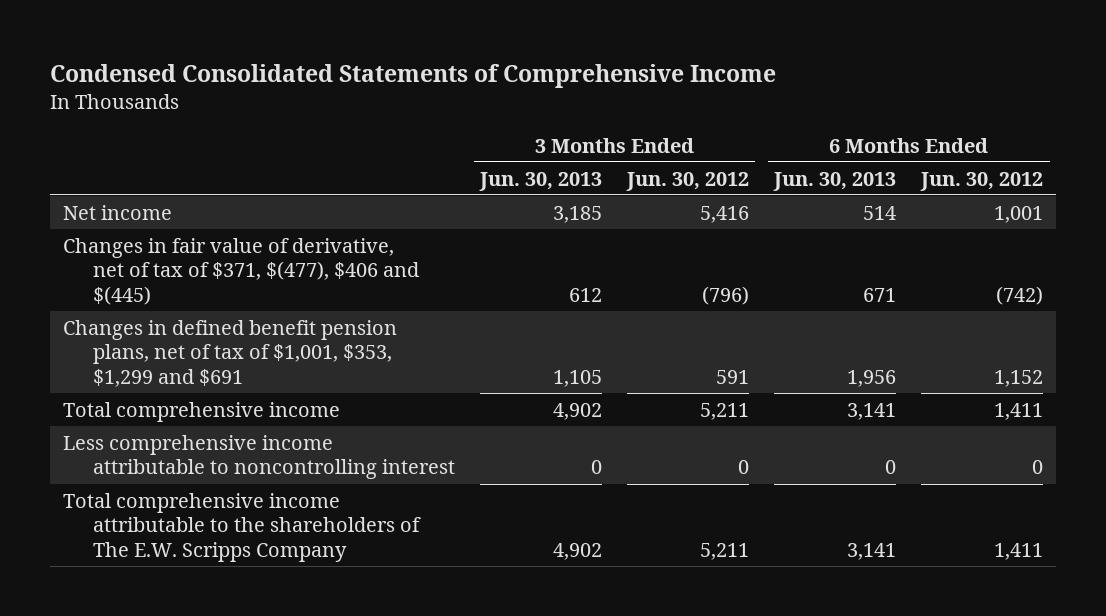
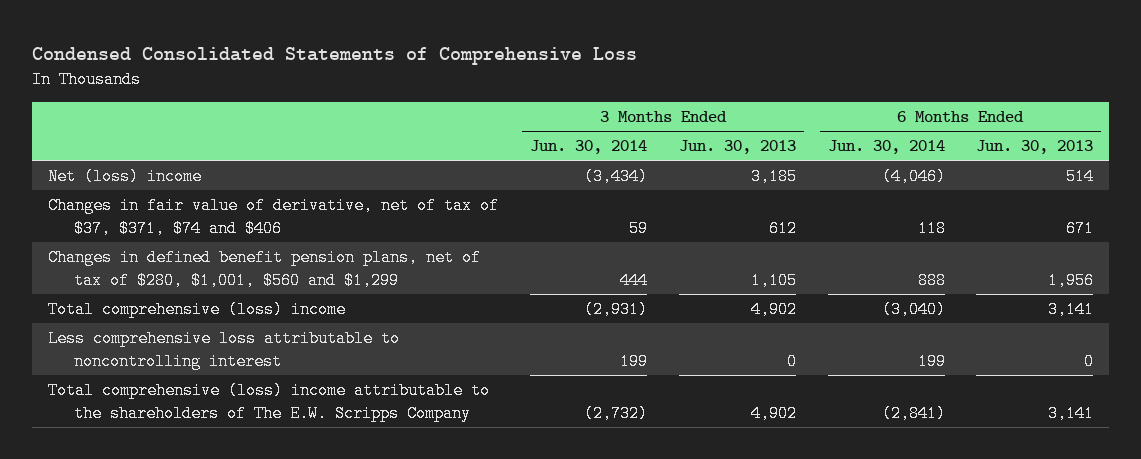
[50,63,777,88] Condensed Consolidated Statements of Comprehensive Income -> [32,46,638,65] Condensed Consolidated Statements of Comprehensive Loss
[626,171,750,191] Jun. 30, 2012 -> none
[920,171,1044,191] Jun. 30, 2012 -> none
none -> [529,140,647,155] Jun. 30, 2014
none -> [827,140,945,155] Jun. 30, 2014
[62,204,172,220] Net income -> [48,168,203,186] Net (loss) income
[62,237,419,306] Changes in fair value of derivative, net of tax of $371, $(477), $406 and $(445) -> [48,197,500,237] Changes in fair value of derivative, net of tax of $37, $371, $74 and $406
[62,319,397,388] Changes in defined benefit pension plans, net of tax of $1,001, $353, $1,299 and $691 -> [48,249,482,289] Changes in defined benefit pension plans, net of tax of $280, $1,001, $560 and $1,299
[62,401,340,422] Total comprehensive income -> [48,301,347,319] Total comprehensive (loss) income
[62,434,455,480] Less comprehensive income attributable to noncontrolling interest -> [48,330,401,370] Less comprehensive loss attributable to noncontrolling interest
[62,492,421,563] Total comprehensive income attributable to the shareholders of The E.W. Scripps Company -> [48,382,491,422] Total comprehensive (loss) income attributable to the shareholders of The E.W. Scripps Company

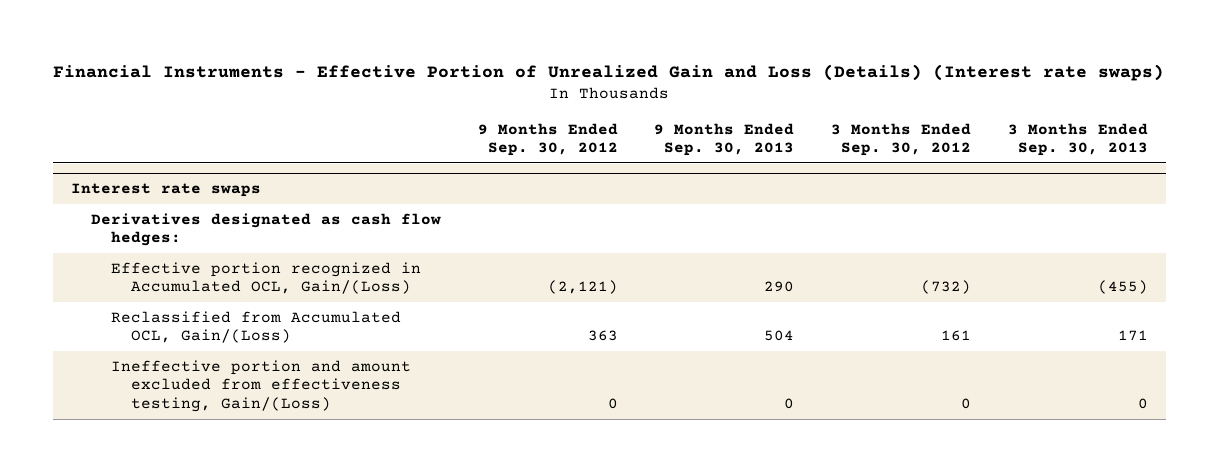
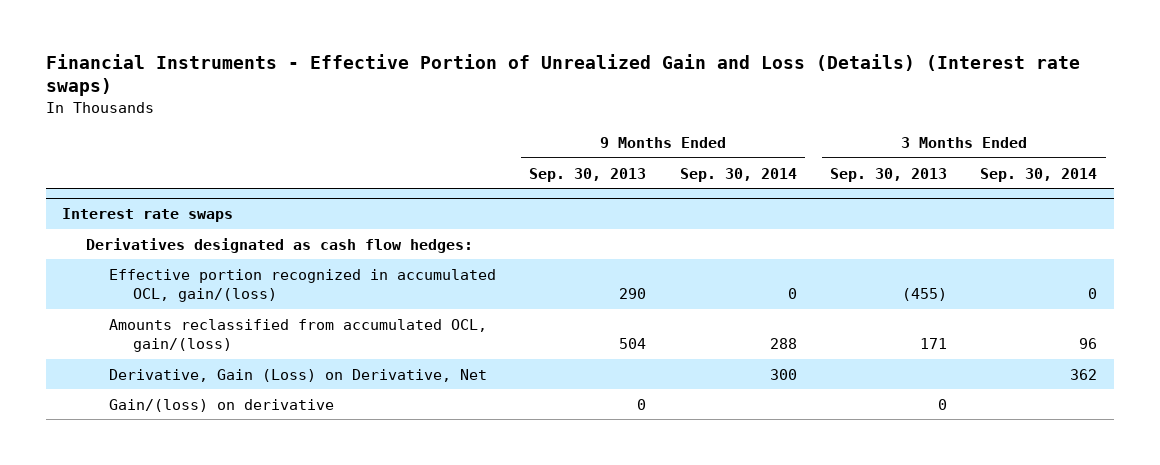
[477,122,618,157] 9 Months Ended Sep. 30, 2012 -> none
[831,122,972,157] 3 Months Ended Sep. 30, 2012 -> none
none -> [679,167,797,182] Sep. 30, 2014
none -> [980,167,1098,182] Sep. 30, 2014
[110,261,421,295] Effective portion recognized in Accumulated OCL, Gain/(Loss) -> [109,268,497,303] Effective portion recognized in accumulated OCL, gain/(loss)
[110,310,401,344] Reclassified from Accumulated OCL, Gain/(Loss) -> [109,318,488,353] Amounts reclassified from accumulated OCL, gain/(loss)
none -> [109,368,488,382] Derivative, Gain (Loss) on Derivative, Net
[110,359,411,413] Ineffective portion and amount excluded from effectiveness testing, Gain/(Loss) -> [109,398,335,412] Gain/(loss) on derivative

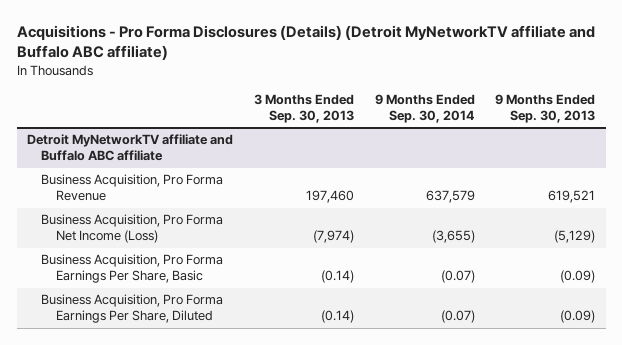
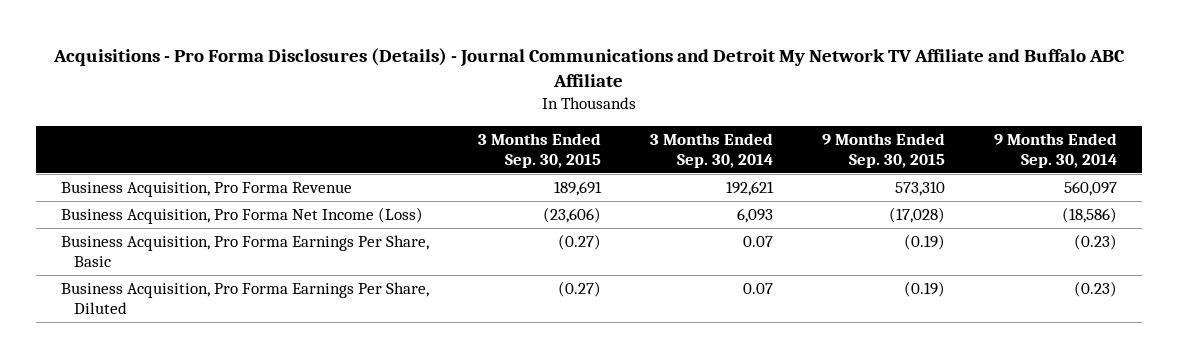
[16,24,595,61] Acquisitions - Pro Forma Disclosures (Details) (Detroit MyNetworkTV affiliate and Buffalo ABC affiliate) -> [52,47,1125,88] Acquisitions - Pro Forma Disclosures (Details) - Journal Communications and Detroit My Network TV Affiliate and Buffalo ABC Affiliate
[253,94,354,123] 3 Months Ended Sep. 30, 2013 -> none
[495,94,596,123] 9 Months Ended Sep. 30, 2013 -> none
none -> [477,132,601,168] 3 Months Ended Sep. 30, 2015
none -> [649,132,773,168] 3 Months Ended Sep. 30, 2014
none -> [822,132,946,168] 9 Months Ended Sep. 30, 2015
[27,134,234,162] Detroit MyNetworkTV affiliate and Buffalo ABC affiliate -> none
[425,190,475,204] 637,579 -> [1064,181,1118,197] 560,097
[431,230,475,244] (3,655) -> [1062,207,1118,224] (18,586)
[440,270,475,284] (0.07) -> [1074,234,1118,251] (0.23)
[440,310,475,324] (0.07) -> [1074,281,1118,298] (0.23)

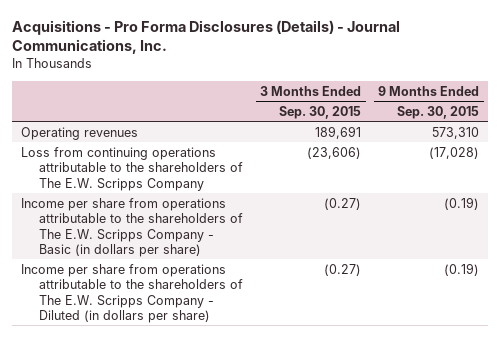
[52,47,1125,88] Acquisitions - Pro Forma Disclosures (Details) - Journal Communications and Detroit My Network TV Affiliate and Buffalo ABC Affiliate -> [12,19,401,55] Acquisitions - Pro Forma Disclosures (Details) - Journal Communications, Inc.
[649,132,773,168] 3 Months Ended Sep. 30, 2014 -> none
[994,132,1118,168] 9 Months Ended Sep. 30, 2014 -> none
[60,182,352,198] Business Acquisition, Pro Forma Revenue -> [20,126,138,140] Operating revenues
[60,207,423,225] Business Acquisition, Pro Forma Net Income (Loss) -> [20,146,244,191] Loss from continuing operations attributable to the shareholders of The E.W. Scripps Company
[60,235,429,267] Business Acquisition, Pro Forma Earnings Per Share, Basic -> [20,197,244,257] Income per share from operations attributable to the shareholders of The E.W. Scripps Company - Basic (in dollars per share)
[60,282,429,314] Business Acquisition, Pro Forma Earnings Per Share, Diluted -> [20,263,244,323] Income per share from operations attributable to the shareholders of The E.W. Scripps Company - Diluted (in dollars per share)

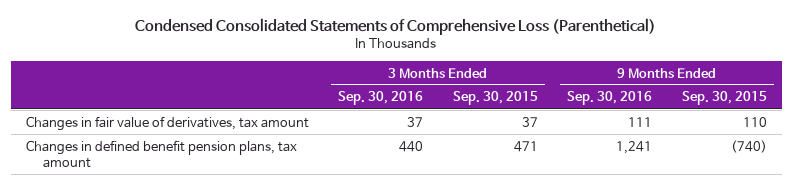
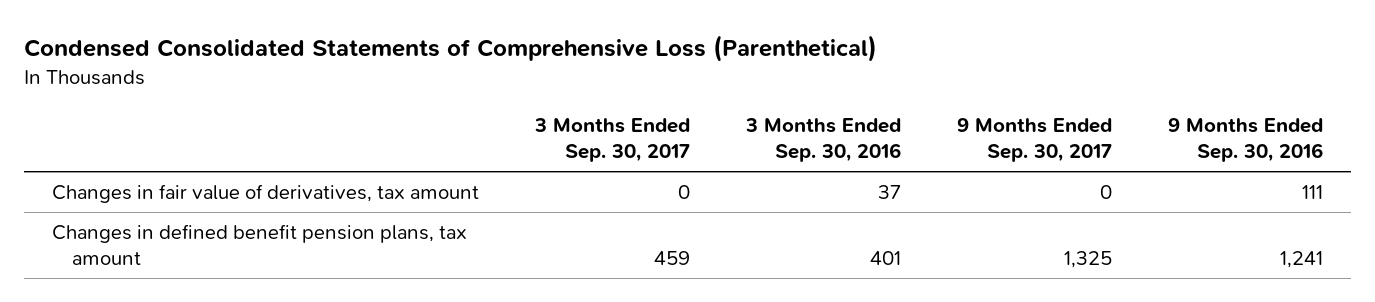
[452,91,538,106] Sep. 30, 2015 -> none
[681,91,767,106] Sep. 30, 2015 -> none
none -> [534,118,691,163] 3 Months Ended Sep. 30, 2017
none -> [957,118,1113,163] 9 Months Ended Sep. 30, 2017
[399,140,424,152] 440 -> [870,251,902,266] 401

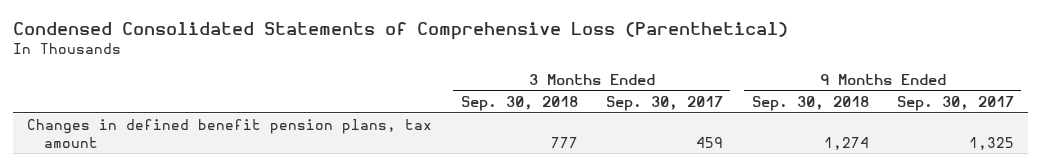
[745,118,902,163] 3 Months Ended Sep. 30, 2016 -> none
[1167,118,1323,163] 9 Months Ended Sep. 30, 2016 -> none
none -> [460,95,578,111] Sep. 30, 2018
none -> [751,95,869,111] Sep. 30, 2018
[52,184,480,204] Changes in fair value of derivatives, tax amount -> none

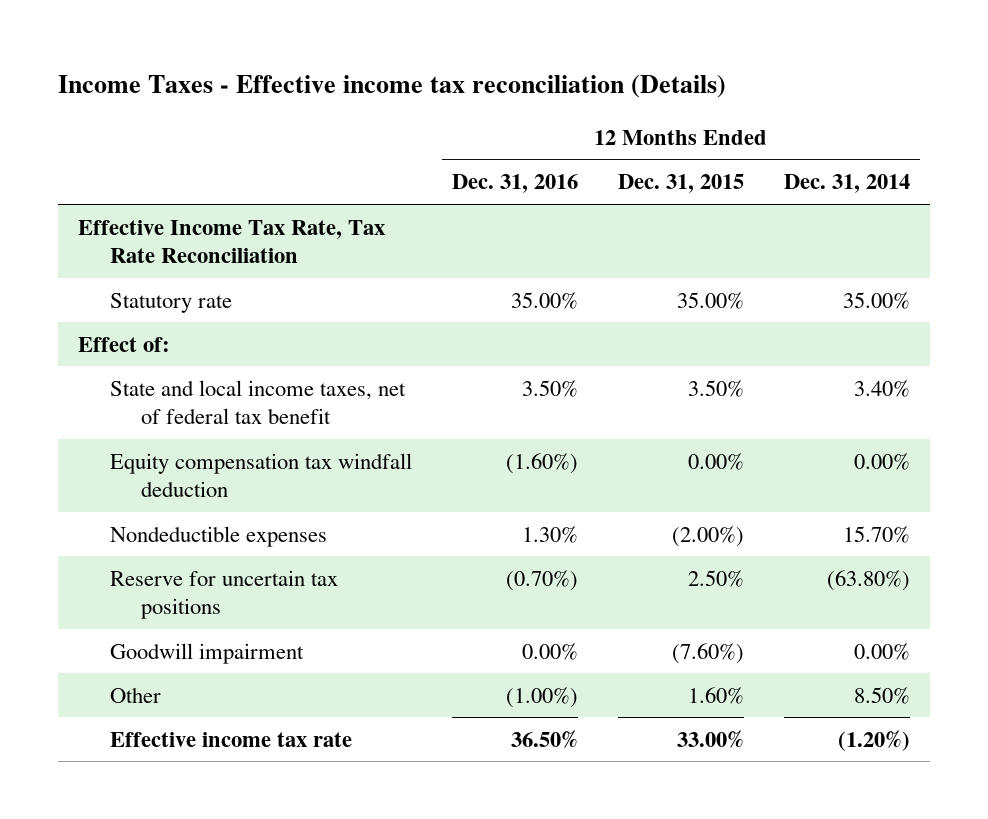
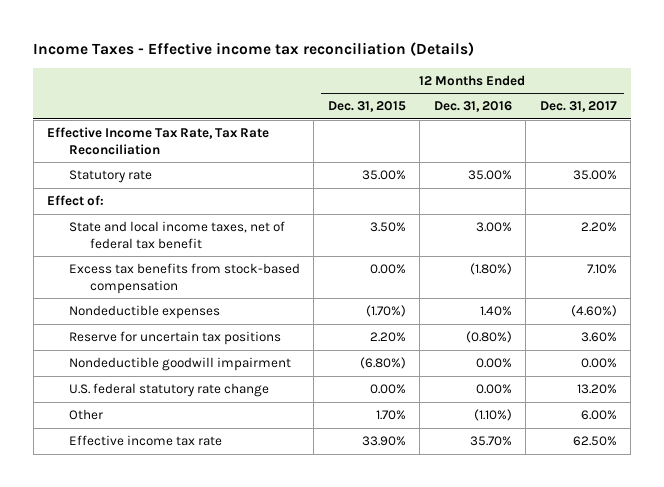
[783,174,910,194] Dec. 31, 2014 -> none
none -> [539,101,617,113] Dec. 31, 2017
[521,379,578,397] 3.50% -> [475,221,512,232] 3.00%
[109,452,412,498] Equity compensation tax windfall deduction -> [68,262,300,294] Excess tax benefits from stock-based compensation
[505,452,578,474] (1.60%) -> [469,262,512,275] (1.80%)
[521,525,578,543] 1.30% -> [479,305,512,316] 1.40%
[671,525,744,547] (2.00%) -> [365,304,406,317] (1.70%)
[505,569,578,591] (0.70%) -> [465,330,512,343] (0.80%)
[687,569,744,587] 2.50% -> [369,331,406,342] 2.20%
[109,642,304,664] Goodwill impairment -> [68,356,291,371] Nondeductible goodwill impairment
[671,642,744,664] (7.60%) -> [359,356,406,369] (6.80%)
none -> [68,382,269,397] U.S. federal statutory rate change
[505,686,578,708] (1.00%) -> [473,408,512,421] (1.10%)
[687,686,744,704] 1.60% -> [375,409,406,420] 1.70%
[510,729,578,748] 36.50% -> [469,435,512,446] 35.70%
[676,729,744,748] 33.00% -> [361,435,406,446] 33.90%

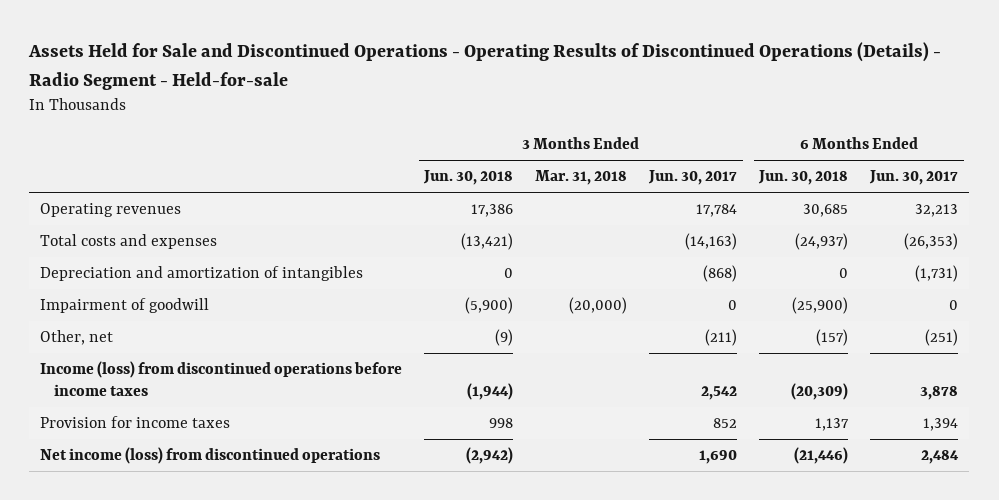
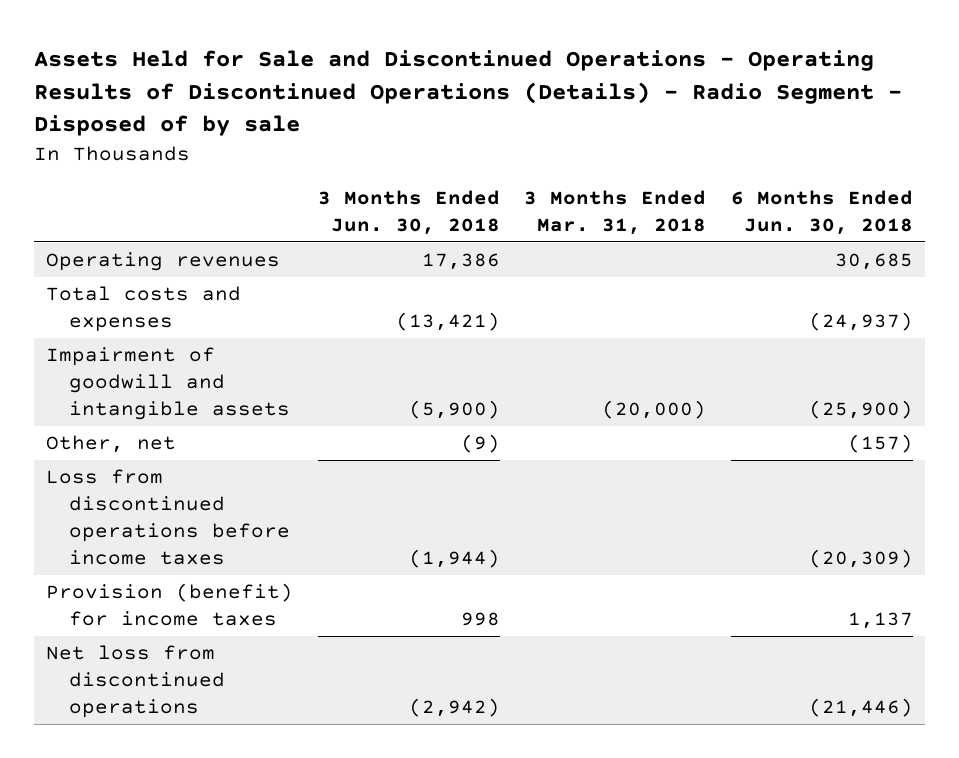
[28,42,942,90] Assets Held for Sale and Discontinued Operations - Operating Results of Discontinued Operations (Details) - Radio Segment - Held-for-sale -> [33,50,902,137] Assets Held for Sale and Discontinued Operations - Operating Results of Discontinued Operations (Details) - Radio Segment - Disposed of by sale
[648,170,738,186] Jun. 30, 2017 -> none
[869,170,959,186] Jun. 30, 2017 -> none
[40,266,364,282] Depreciation and amortization of intangibles -> none
[40,298,210,314] Impairment of goodwill -> [46,347,290,421] Impairment of goodwill and intangible assets
[40,361,403,397] Income (loss) from discontinued operations before income taxes -> [46,469,290,565] Loss from discontinued operations before income taxes
[40,416,231,429] Provision for income taxes -> [46,583,294,627] Provision (benefit) for income taxes
[40,447,381,465] Net income (loss) from discontinued operations -> [46,645,225,719] Net loss from discontinued operations

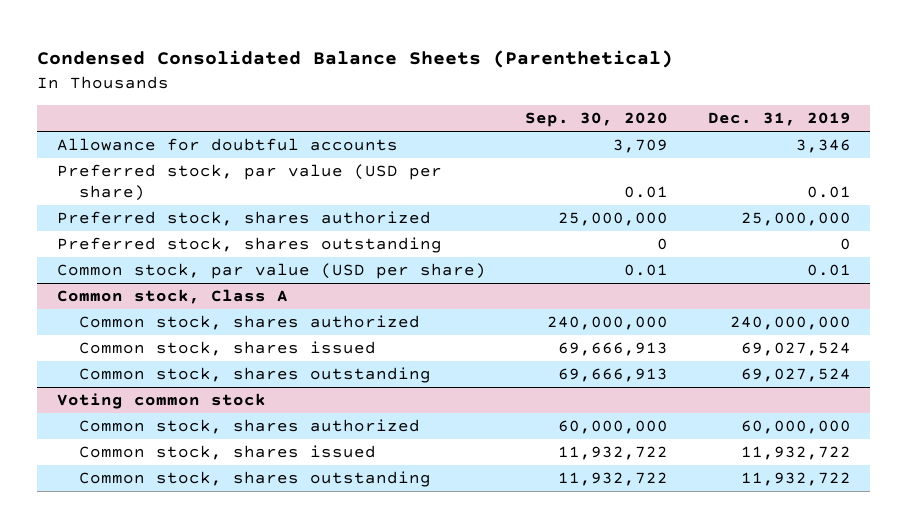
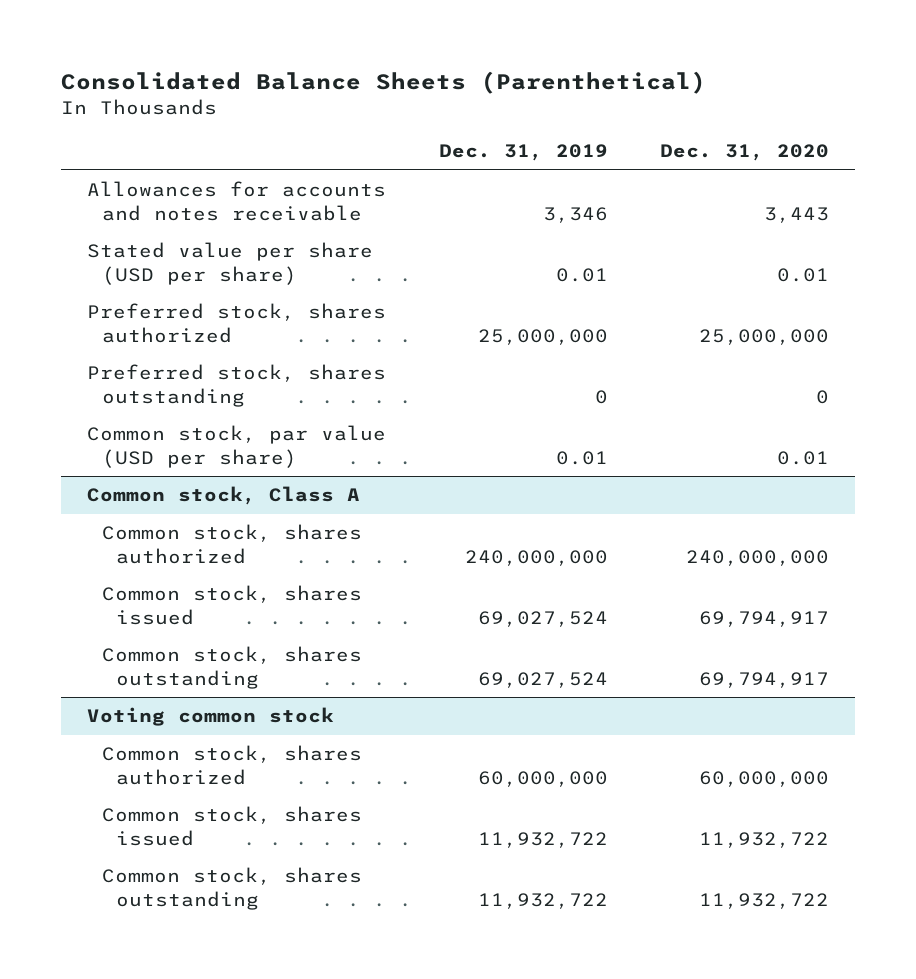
[37,50,674,69] Condensed Consolidated Balance Sheets (Parenthetical) -> [61,71,707,95] Consolidated Balance Sheets (Parenthetical)
[525,112,669,128] Sep. 30, 2020 -> none
none -> [659,144,829,162] Dec. 31, 2020
[56,138,398,152] Allowance for doubtful accounts -> [87,181,387,221] Allowances for accounts and notes receivable
[56,164,442,202] Preferred stock, par value (USD per share) -> [87,242,374,285] Stated value per share (USD per share)

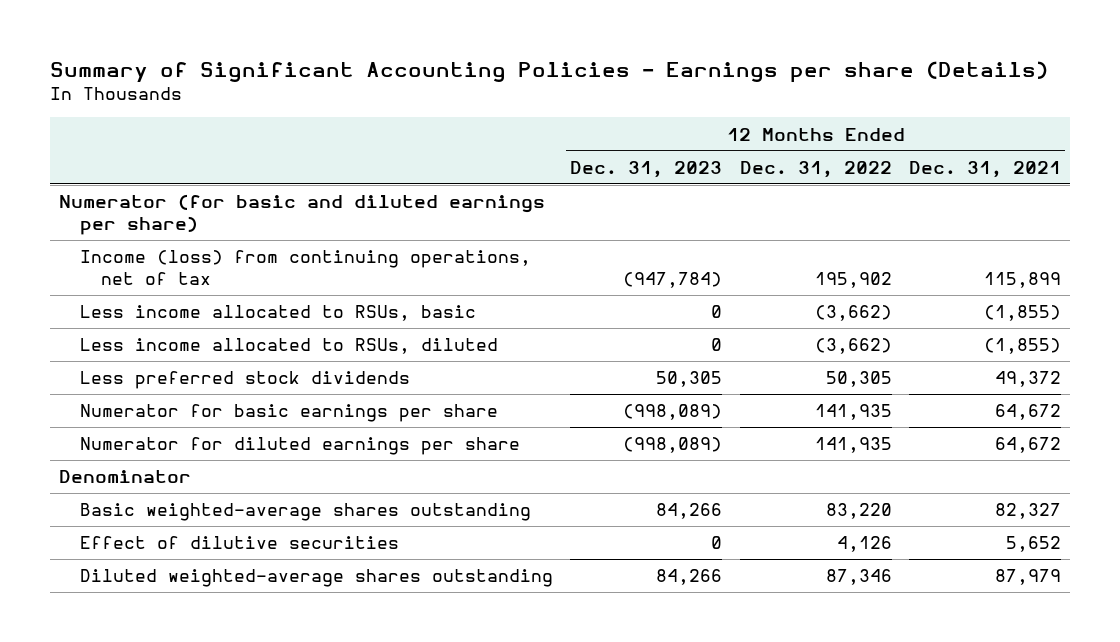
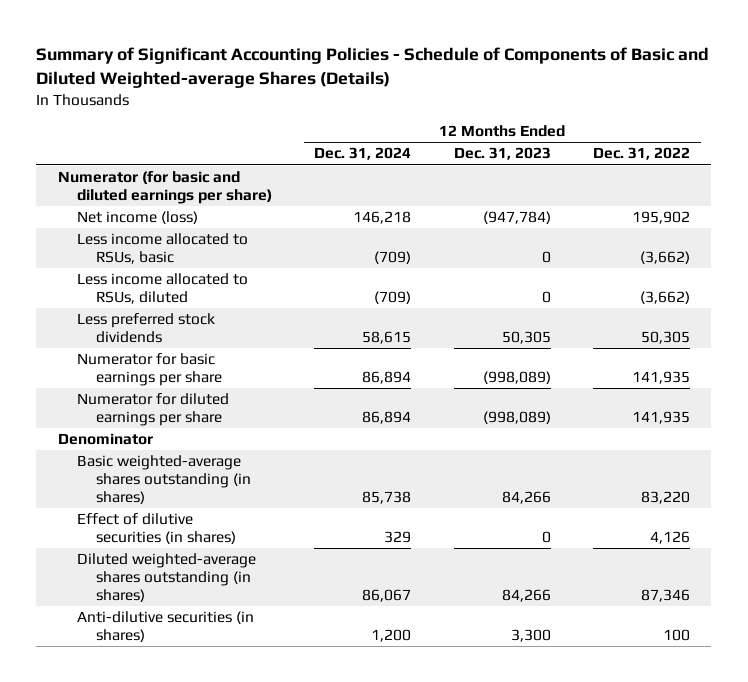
[49,60,1048,83] Summary of Significant Accounting Policies - Earnings per share (Details) -> [36,47,710,88] Summary of Significant Accounting Policies - Schedule of Components of Basic and Diluted Weighted-average Shares (Details)
[909,160,1062,178] Dec. 31, 2021 -> none
none -> [314,147,412,161] Dec. 31, 2024
[79,250,531,285] Income (loss) from continuing operations, net of tax -> [77,211,199,225] Net income (loss)
[79,503,531,522] Basic weighted-average shares outstanding -> [77,455,252,504] Basic weighted-average shares outstanding (in shares)
[79,536,399,550] Effect of dilutive securities -> [77,513,237,544] Effect of dilutive securities (in shares)
[79,569,553,588] Diluted weighted-average shares outstanding -> [77,553,257,602] Diluted weighted-average shares outstanding (in shares)
none -> [77,611,255,642] Anti-dilutive securities (in shares)

